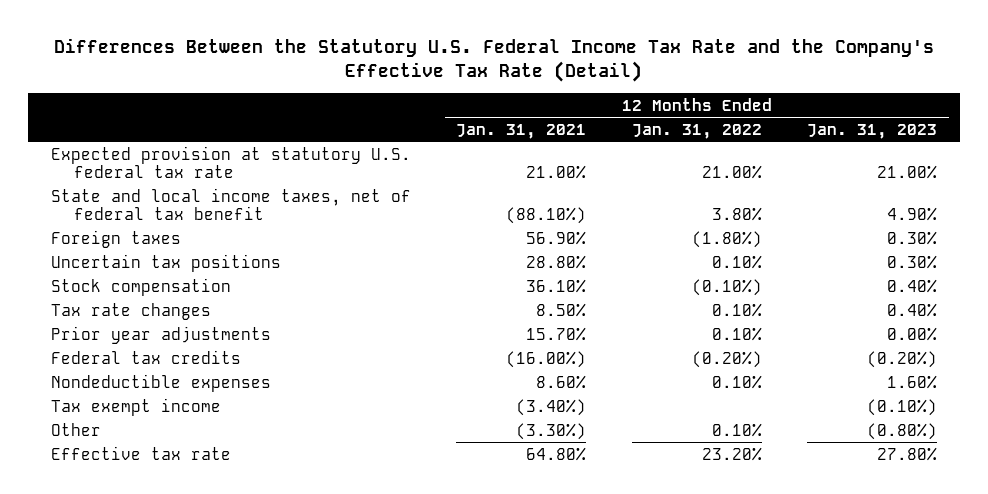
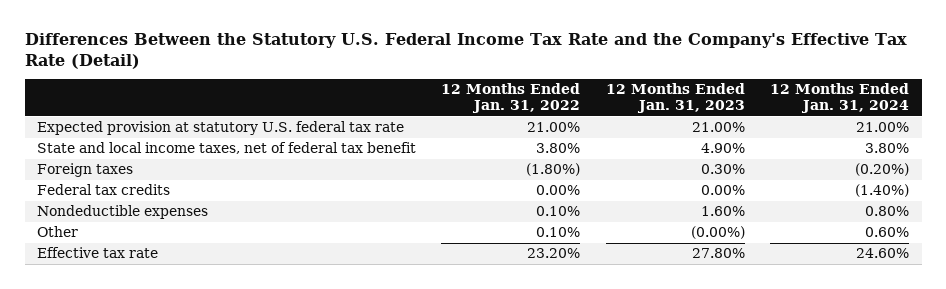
[456,123,587,139] Jan. 31, 2021 -> none
none -> [769,83,909,114] 12 Months Ended Jan. 31, 2024
[50,253,281,272] Uncertain tax positions -> none
[50,277,231,296] Stock compensation -> none
[50,302,211,320] Tax rate changes -> none
[50,325,271,344] Prior year adjustments -> none
[691,350,762,368] (0.20%) -> [536,185,581,196] 0.00%
[867,350,938,368] (0.20%) -> [700,185,745,196] 0.00%
[50,397,221,416] Tax exempt income -> none
[867,422,938,440] (0.80%) -> [690,226,745,240] (0.00%)

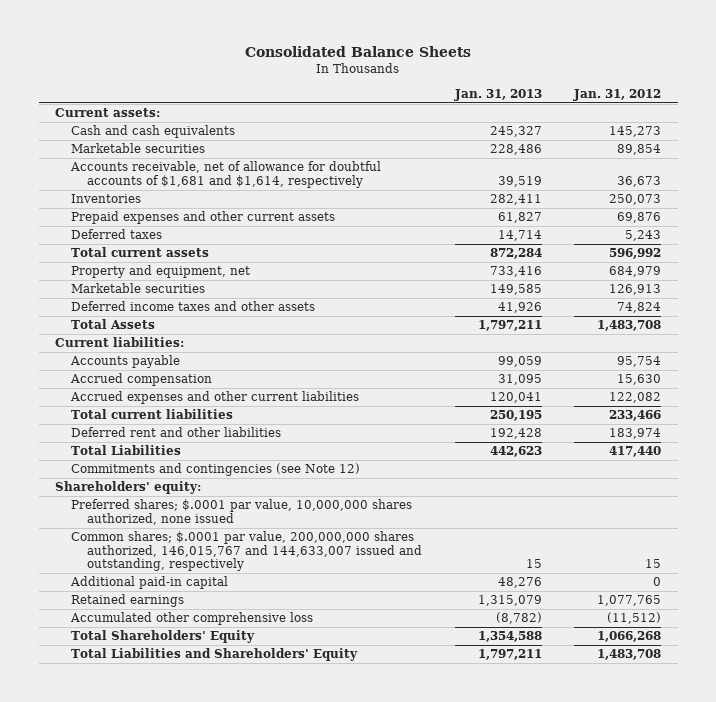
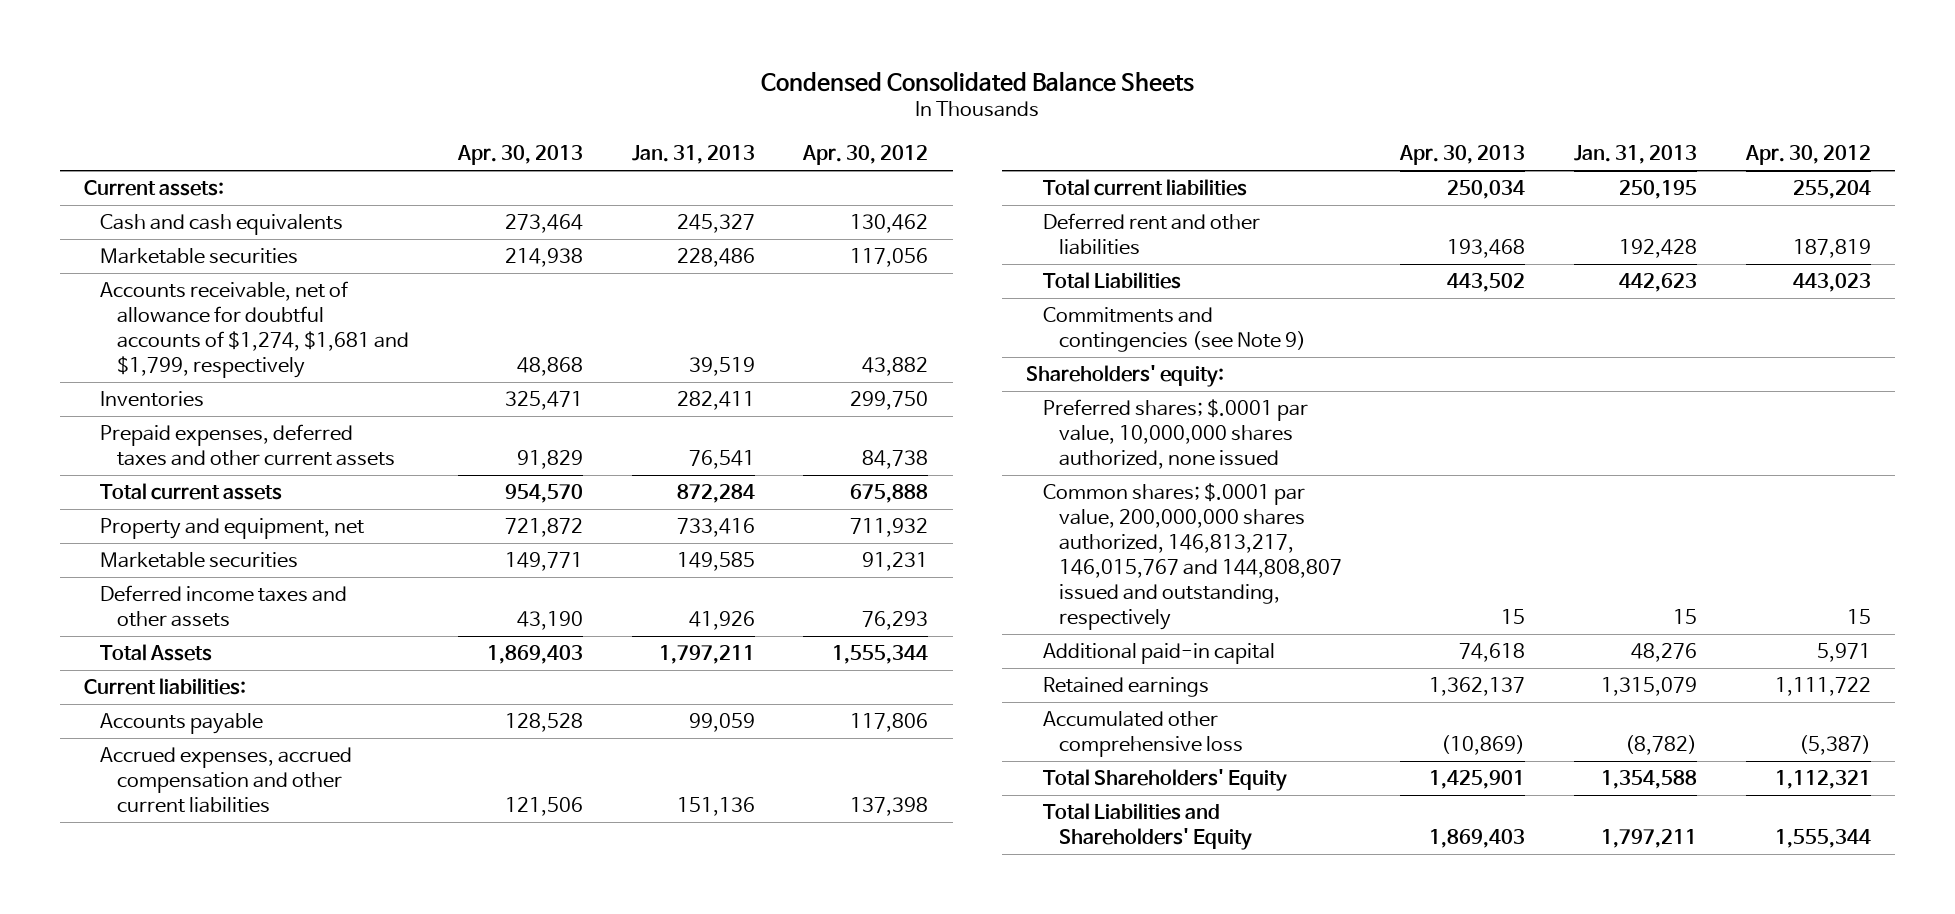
[245,45,472,57] Consolidated Balance Sheets -> [761,71,1195,93] Condensed Consolidated Balance Sheets
[573,88,662,101] Jan. 31, 2012 -> none
none -> [456,145,583,166] Apr. 30, 2013
none -> [802,145,929,166] Apr. 30, 2012
[70,161,382,188] Accounts receivable, net of allowance for doubtful accounts of $1,681 and $1,614, respectively -> [100,281,409,379] Accounts receivable, net of allowance for doubtful accounts of $1,274, $1,681 and $1,799, respectively
[71,229,163,240] Deferred taxes -> none
[71,211,336,225] Prepaid expenses and other current assets -> [100,424,395,467] Prepaid expenses, deferred taxes and other current assets
[497,212,542,224] 61,827 -> [688,450,755,470] 76,541
[70,373,213,387] Accrued compensation -> none
[70,391,360,405] Accrued expenses and other current liabilities -> [100,747,353,814] Accrued expenses, accrued compensation and other current liabilities
[489,392,542,404] 120,041 -> [676,797,755,817] 151,136
[71,463,361,477] Commitments and contingencies (see Note 12) -> [1042,307,1307,353] Commitments and contingencies (see Note 9)
[71,531,423,572] Common shares; $.0001 par value, 200,000,000 shares authorized, 146,015,767 and 144,633,007 issued and outstanding, respectively -> [1042,483,1343,631] Common shares; $.0001 par value, 200,000,000 shares authorized, 146,813,217, 146,015,767 and 144,808,807 issued and outstanding, respectively

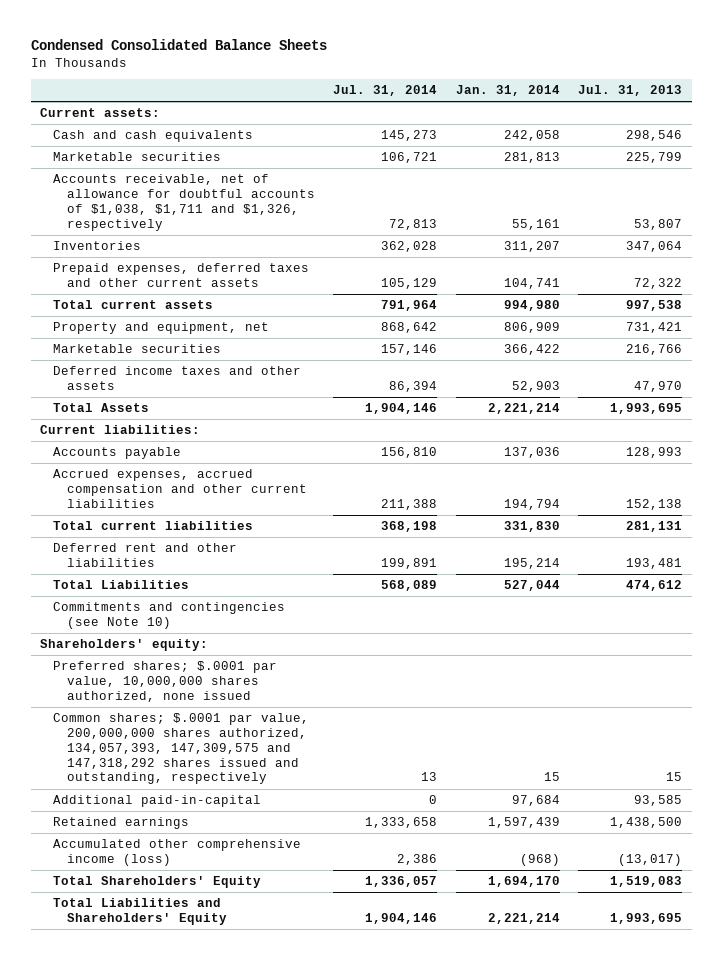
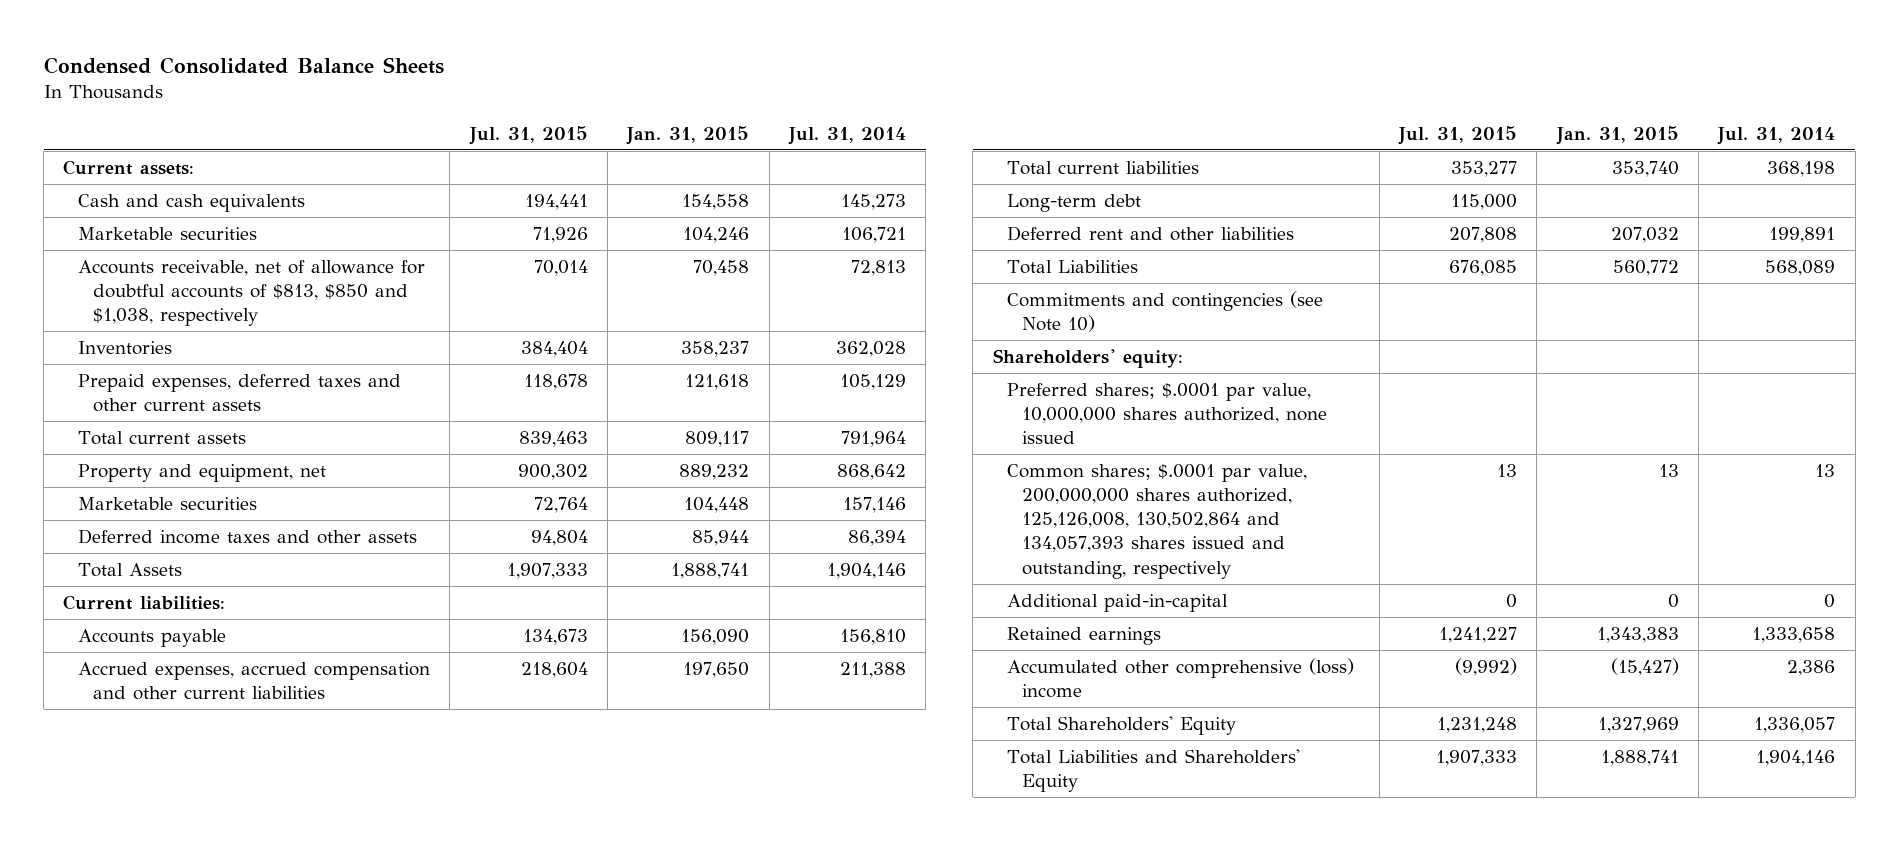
[455,85,560,97] Jan. 31, 2014 -> none
[578,85,683,97] Jul. 31, 2013 -> none
none -> [468,125,588,145] Jul. 31, 2015
none -> [626,125,750,145] Jan. 31, 2015
[53,174,315,231] Accounts receivable, net of allowance for doubtful accounts of $1,038, $1,711 and $1,326, respectively -> [77,259,425,327] Accounts receivable, net of allowance for doubtful accounts of $813, $850 and $1,038, respectively
none -> [1007,193,1142,212] Long-term debt
[53,713,310,785] Common shares; $.0001 par value, 200,000,000 shares authorized, 134,057,393, 147,309,575 and 147,318,292 shares issued and outstanding, respectively -> [1007,463,1308,579] Common shares; $.0001 par value, 200,000,000 shares authorized, 125,126,008, 130,502,864 and 134,057,393 shares issued and outstanding, respectively
[53,839,302,867] Accumulated other comprehensive income (loss) -> [1007,657,1355,699] Accumulated other comprehensive (loss) income

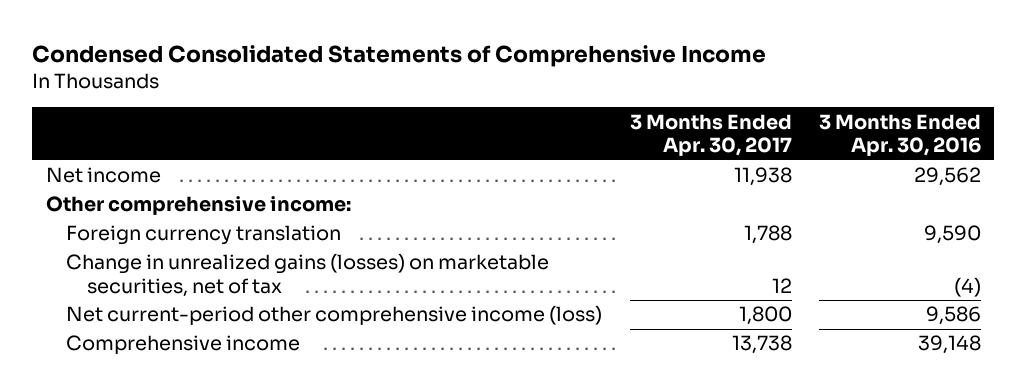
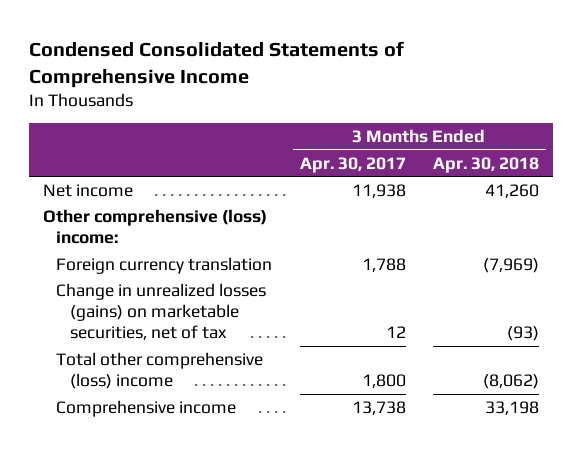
[818,113,981,157] 3 Months Ended Apr. 30, 2016 -> none
none -> [433,156,540,173] Apr. 30, 2018
[45,196,351,216] Other comprehensive income: -> [42,208,267,245] Other comprehensive (loss) income:
[66,253,550,297] Change in unrealized gains (losses) on marketable securities, net of tax -> [56,282,267,341] Change in unrealized losses (gains) on marketable securities, net of tax
[66,305,603,326] Net current-period other comprehensive income (loss) -> [56,351,264,390] Total other comprehensive (loss) income

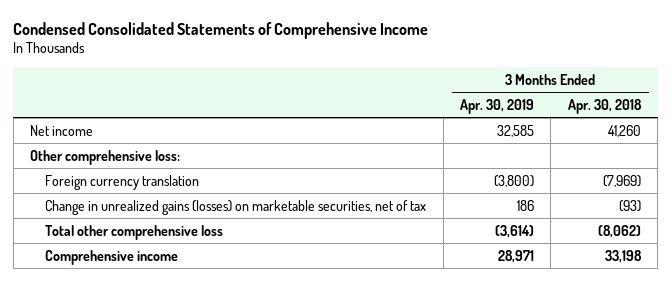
[299,156,406,173] Apr. 30, 2017 -> none
none -> [460,98,535,114] Apr. 30, 2019
[42,208,267,245] Other comprehensive (loss) income: -> [30,149,181,165] Other comprehensive loss:
[56,282,267,341] Change in unrealized losses (gains) on marketable securities, net of tax -> [45,199,427,215] Change in unrealized gains (losses) on marketable securities, net of tax
[56,351,264,390] Total other comprehensive (loss) income -> [45,224,224,240] Total other comprehensive loss

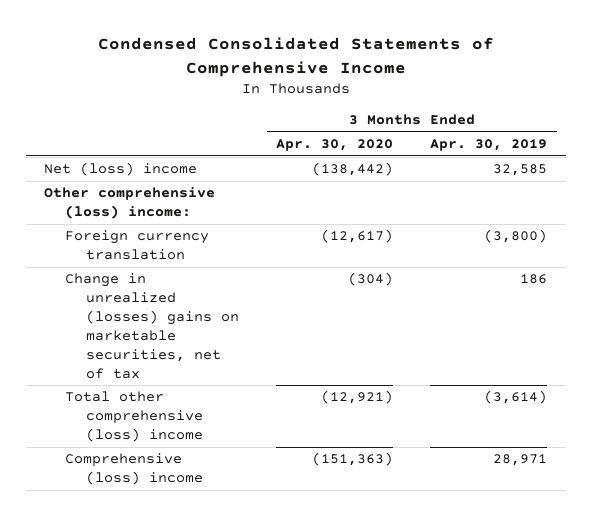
[567,98,642,114] Apr. 30, 2018 -> none
none -> [276,139,394,152] Apr. 30, 2020
[30,124,94,136] Net income -> [44,162,198,177] Net (loss) income
[30,149,181,165] Other comprehensive loss: -> [44,187,216,220] Other comprehensive (loss) income:
[45,199,427,215] Change in unrealized gains (losses) on marketable securities, net of tax -> [65,273,239,379] Change in unrealized (losses) gains on marketable securities, net of tax
[45,224,224,240] Total other comprehensive loss -> [65,391,203,443] Total other comprehensive (loss) income
[45,249,179,265] Comprehensive income -> [65,453,203,486] Comprehensive (loss) income

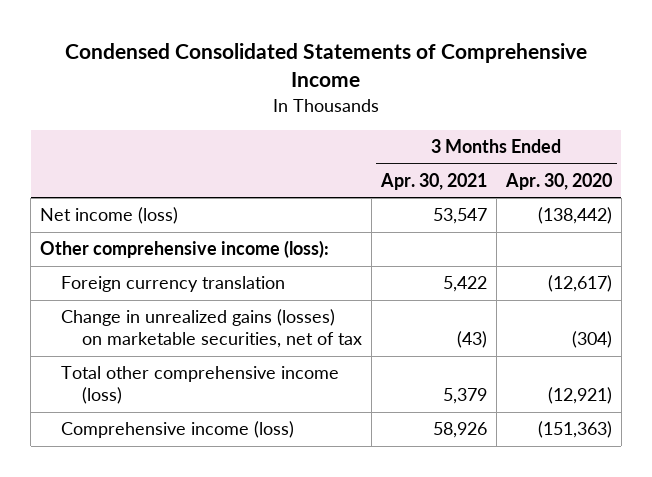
[430,139,548,152] Apr. 30, 2019 -> none
none -> [379,172,487,190] Apr. 30, 2021
[44,162,198,177] Net (loss) income -> [40,207,179,225] Net income (loss)
[44,187,216,220] Other comprehensive (loss) income: -> [40,240,330,259] Other comprehensive income (loss):
[65,273,239,379] Change in unrealized (losses) gains on marketable securities, net of tax -> [61,309,362,349] Change in unrealized gains (losses) on marketable securities, net of tax
[65,391,203,443] Total other comprehensive (loss) income -> [61,366,340,405] Total other comprehensive income (loss)
[65,453,203,486] Comprehensive (loss) income -> [61,421,295,439] Comprehensive income (loss)

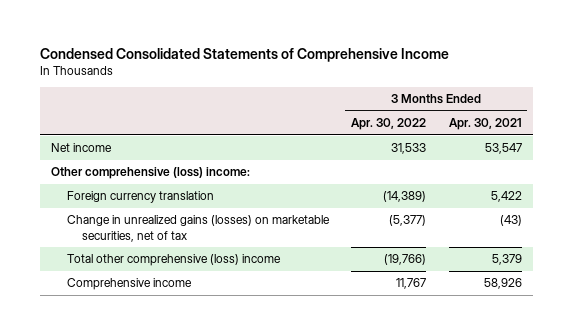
[504,172,612,190] Apr. 30, 2020 -> none
none -> [351,118,427,131] Apr. 30, 2022
[40,207,179,225] Net income (loss) -> [51,143,113,153] Net income
[40,240,330,259] Other comprehensive income (loss): -> [51,167,251,180] Other comprehensive (loss) income:
[61,366,340,405] Total other comprehensive income (loss) -> [66,254,281,267] Total other comprehensive (loss) income
[61,421,295,439] Comprehensive income (loss) -> [66,278,192,291] Comprehensive income

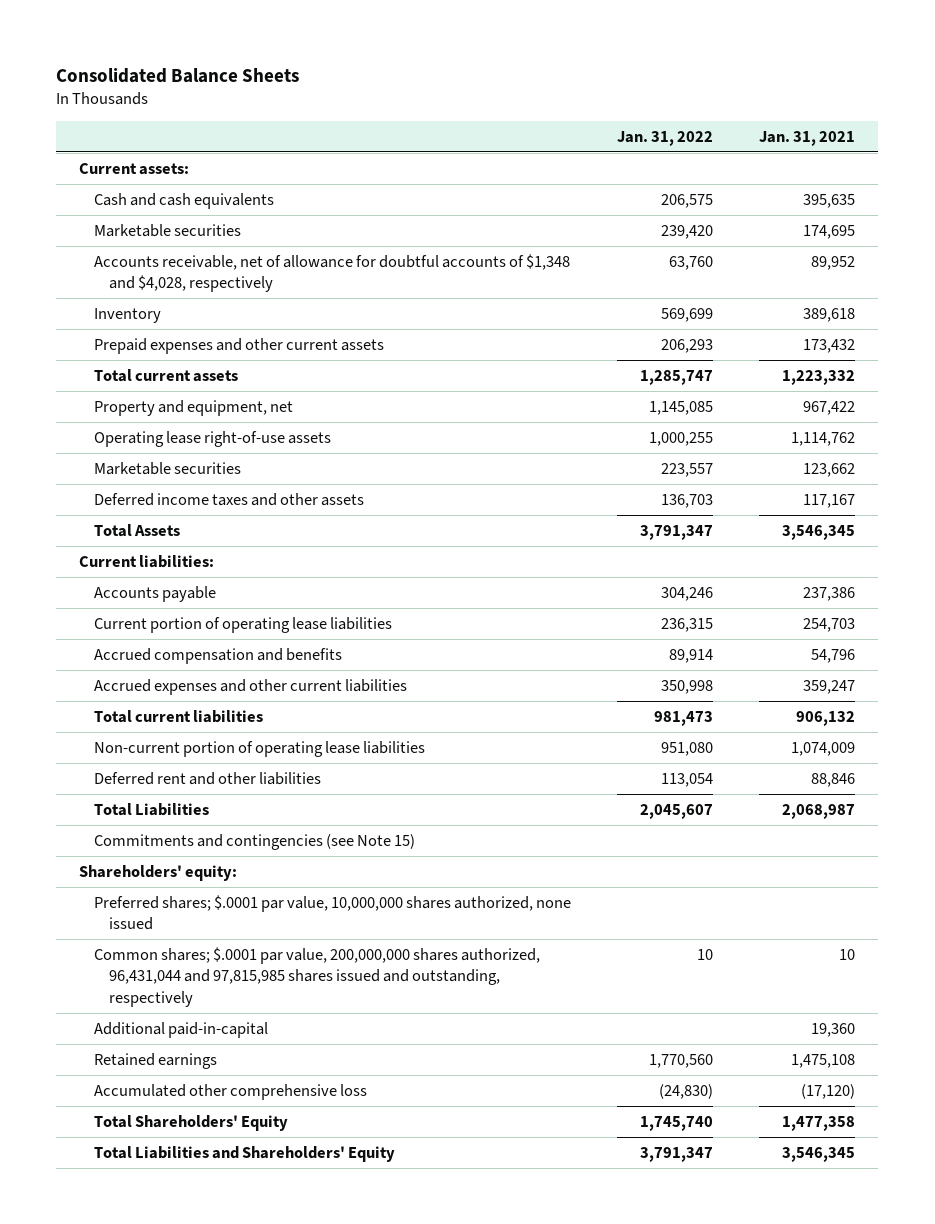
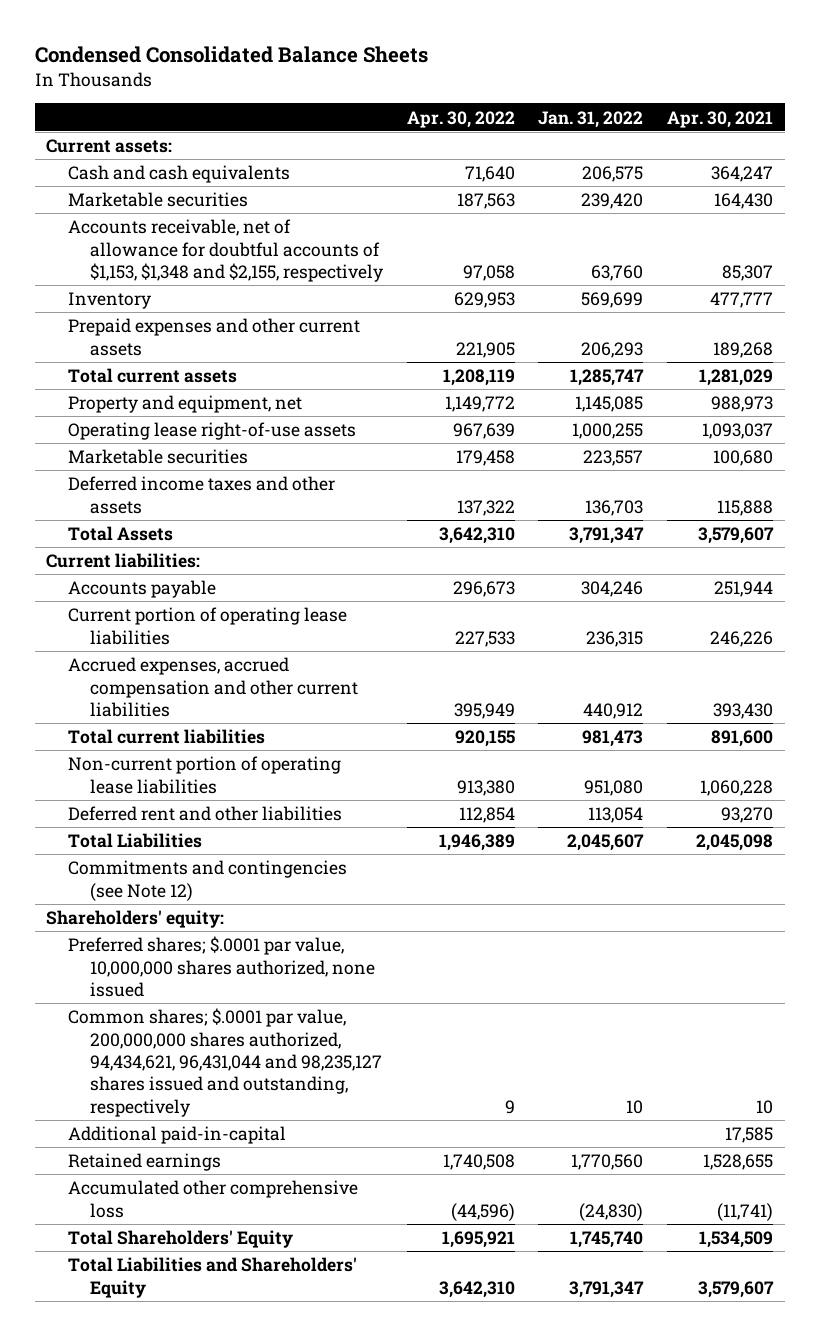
[56,67,300,83] Consolidated Balance Sheets -> [34,45,428,63] Condensed Consolidated Balance Sheets
[759,130,856,146] Jan. 31, 2021 -> none
none -> [406,110,515,128] Apr. 30, 2022
none -> [666,110,773,128] Apr. 30, 2021
[94,253,571,293] Accounts receivable, net of allowance for doubtful accounts of $1,348 and $4,028, respectively -> [68,219,384,282] Accounts receivable, net of allowance for doubtful accounts of $1,153, $1,348 and $2,155, respectively
[94,647,343,664] Accrued compensation and benefits -> none
[94,678,408,695] Accrued expenses and other current liabilities -> [68,657,359,717] Accrued expenses, accrued compensation and other current liabilities
[661,679,714,694] 350,998 -> [583,702,644,719] 440,912
[94,833,416,850] Commitments and contingencies (see Note 15) -> [68,860,348,901] Commitments and contingencies (see Note 12)
[94,946,541,1007] Common shares; $.0001 par value, 200,000,000 shares authorized, 96,431,044 and 97,815,985 shares issued and outstanding, respectively -> [68,1008,383,1117] Common shares; $.0001 par value, 200,000,000 shares authorized, 94,434,621, 96,431,044 and 98,235,127 shares issued and outstanding, respectively

